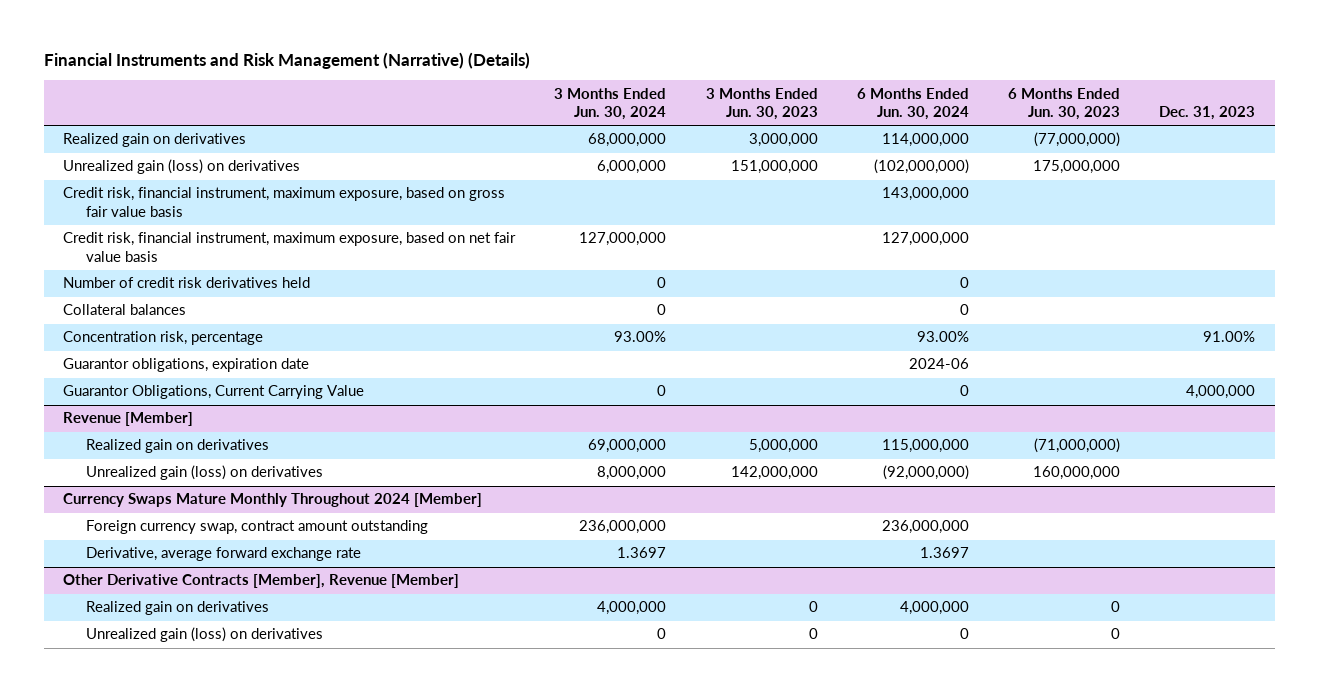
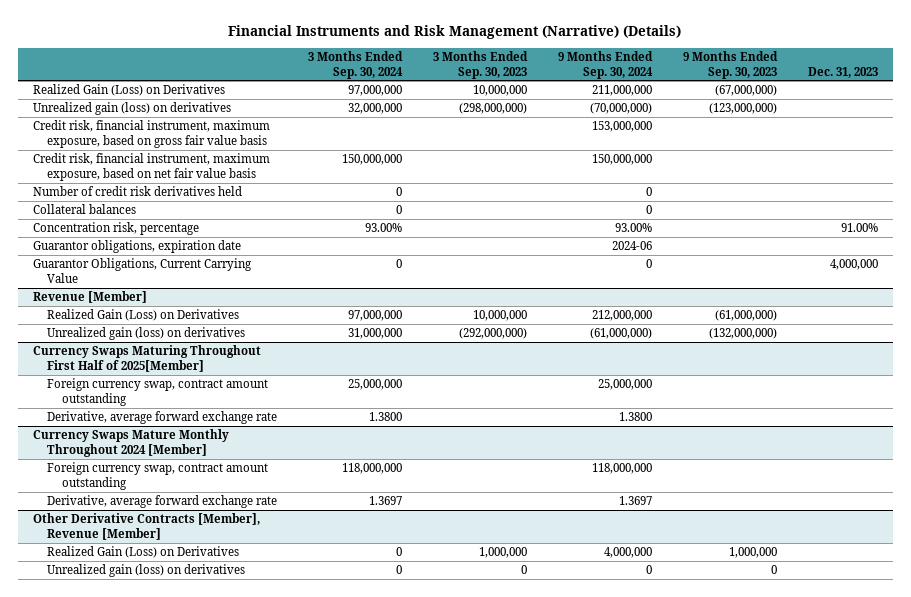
[554,87,667,121] 3 Months Ended Jun. 30, 2024 -> none
[705,87,818,121] 3 Months Ended Jun. 30, 2023 -> none
[856,87,969,121] 6 Months Ended Jun. 30, 2024 -> none
[1007,87,1120,121] 6 Months Ended Jun. 30, 2023 -> none
none -> [308,50,404,79] 3 Months Ended Sep. 30, 2024
none -> [433,50,529,79] 3 Months Ended Sep. 30, 2023
none -> [557,50,653,79] 9 Months Ended Sep. 30, 2024
none -> [682,50,778,79] 9 Months Ended Sep. 30, 2023
[63,133,247,148] Realized gain on derivatives -> [33,84,226,97] Realized Gain (Loss) on Derivatives
[85,439,269,454] Realized gain on derivatives -> [47,309,240,322] Realized Gain (Loss) on Derivatives
none -> [33,345,262,372] Currency Swaps Maturing Throughout First Half of 2025[Member]
none -> [47,378,269,406] Foreign currency swap, contract amount outstanding
none -> [47,411,278,425] Derivative, average forward exchange rate
[85,601,269,616] Realized gain on derivatives -> [47,546,240,559] Realized Gain (Loss) on Derivatives

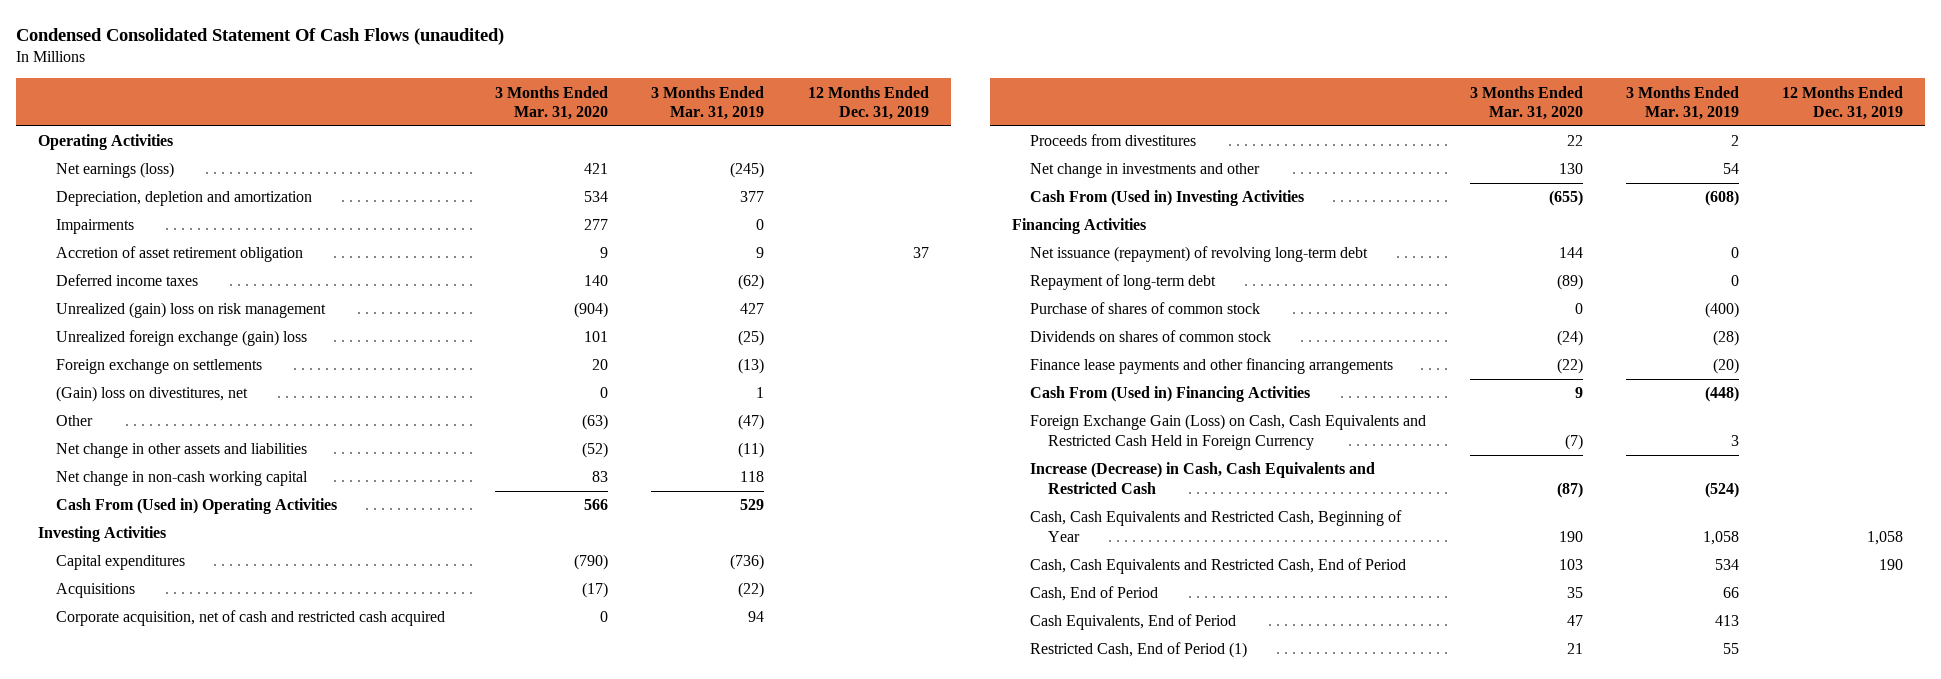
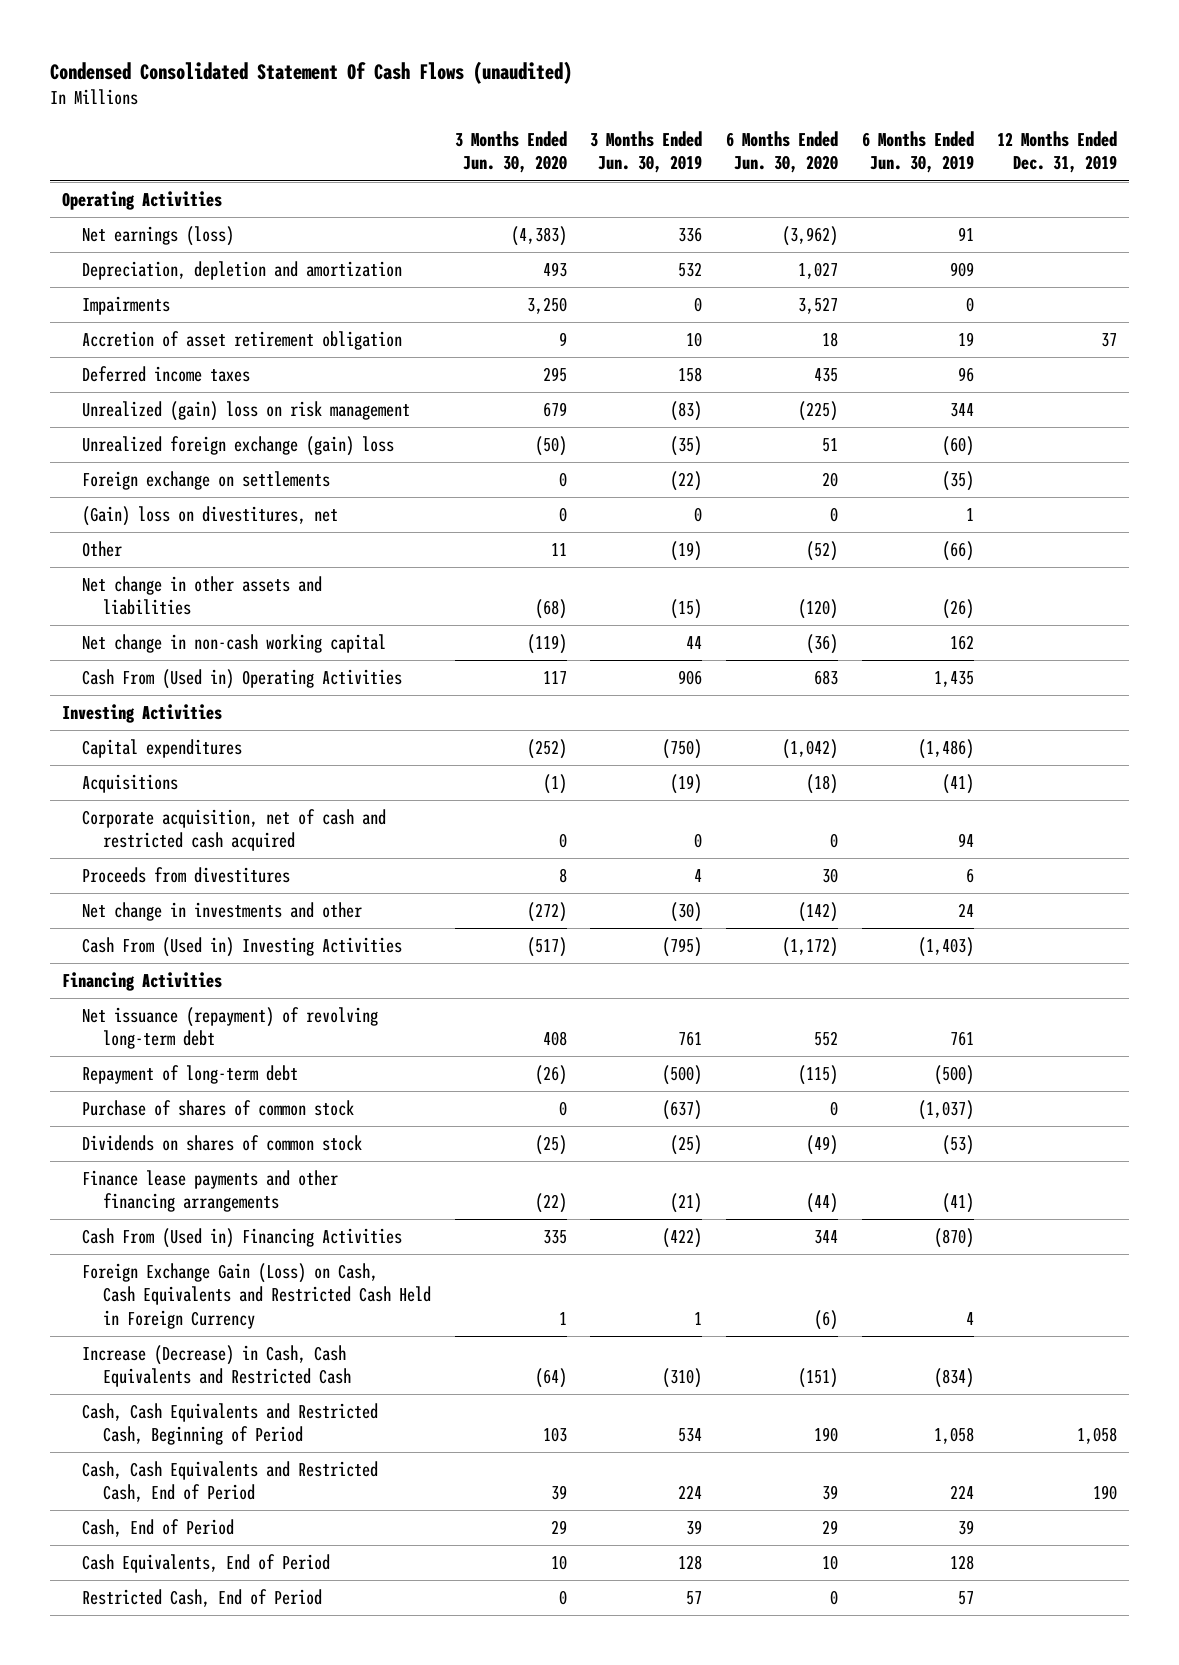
[495,85,609,120] 3 Months Ended Mar. 31, 2020 -> none
[651,85,765,120] 3 Months Ended Mar. 31, 2019 -> none
none -> [454,131,567,174] 3 Months Ended Jun. 30, 2020
none -> [590,131,703,174] 3 Months Ended Jun. 30, 2019
none -> [726,131,839,174] 6 Months Ended Jun. 30, 2020
none -> [861,131,974,174] 6 Months Ended Jun. 30, 2019
[1030,510,1403,542] Cash, Cash Equivalents and Restricted Cash, Beginning of Year -> [82,1403,379,1446] Cash, Cash Equivalents and Restricted Cash, Beginning of Period
[1030,642,1248,659] Restricted Cash, End of Period (1) -> [82,1589,323,1608] Restricted Cash, End of Period

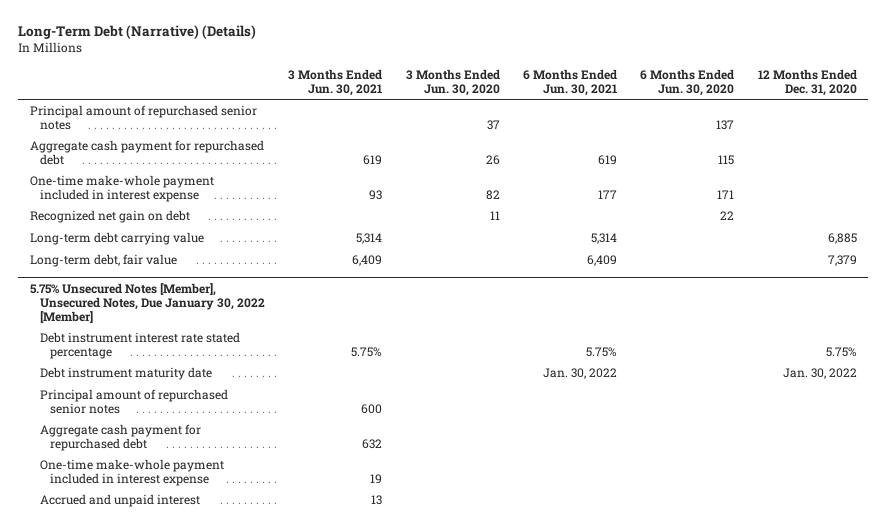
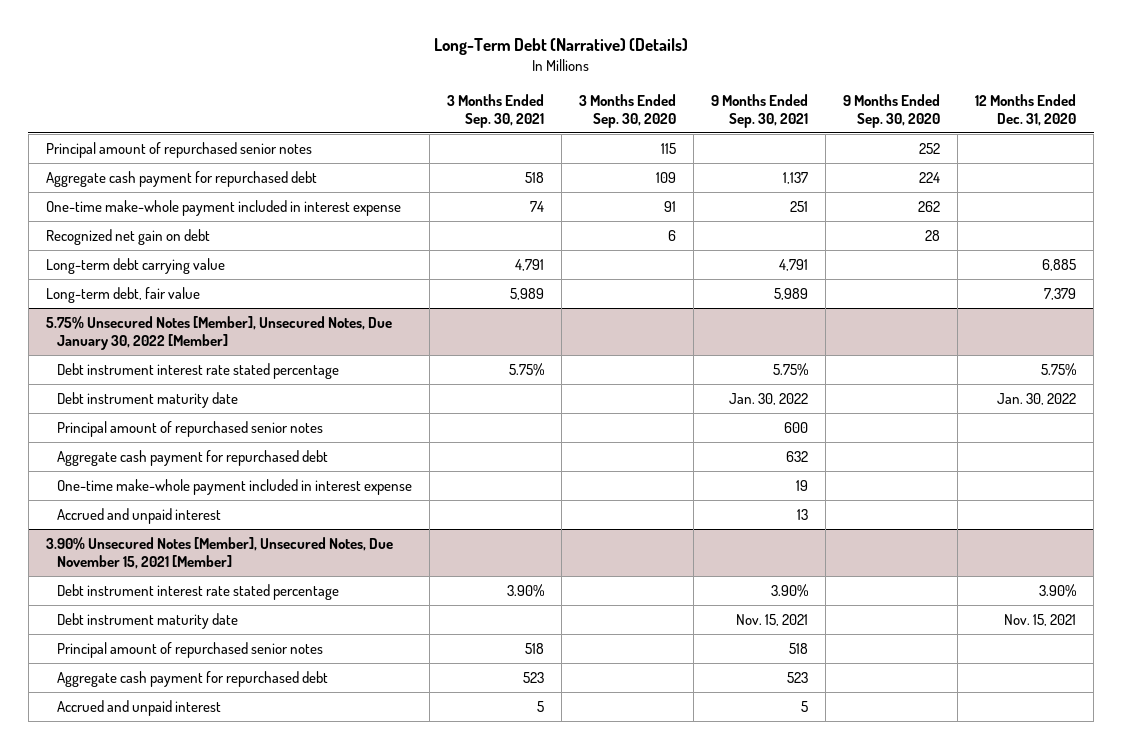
[288,68,383,96] 3 Months Ended Jun. 30, 2021 -> none
[405,68,500,96] 3 Months Ended Jun. 30, 2020 -> none
[522,68,617,96] 6 Months Ended Jun. 30, 2021 -> none
[640,68,735,96] 6 Months Ended Jun. 30, 2020 -> none
none -> [447,94,545,128] 3 Months Ended Sep. 30, 2021
none -> [579,94,677,128] 3 Months Ended Sep. 30, 2020
none -> [711,94,809,128] 9 Months Ended Sep. 30, 2021
none -> [843,94,941,128] 9 Months Ended Sep. 30, 2020
none -> [45,536,393,569] 3.90% Unsecured Notes [Member], Unsecured Notes, Due November 15, 2021 [Member]
none -> [57,583,340,600] Debt instrument interest rate stated percentage
none -> [57,612,239,629] Debt instrument maturity date
none -> [57,641,324,658] Principal amount of repurchased senior notes
none -> [57,670,329,687] Aggregate cash payment for repurchased debt
none -> [57,699,222,716] Accrued and unpaid interest

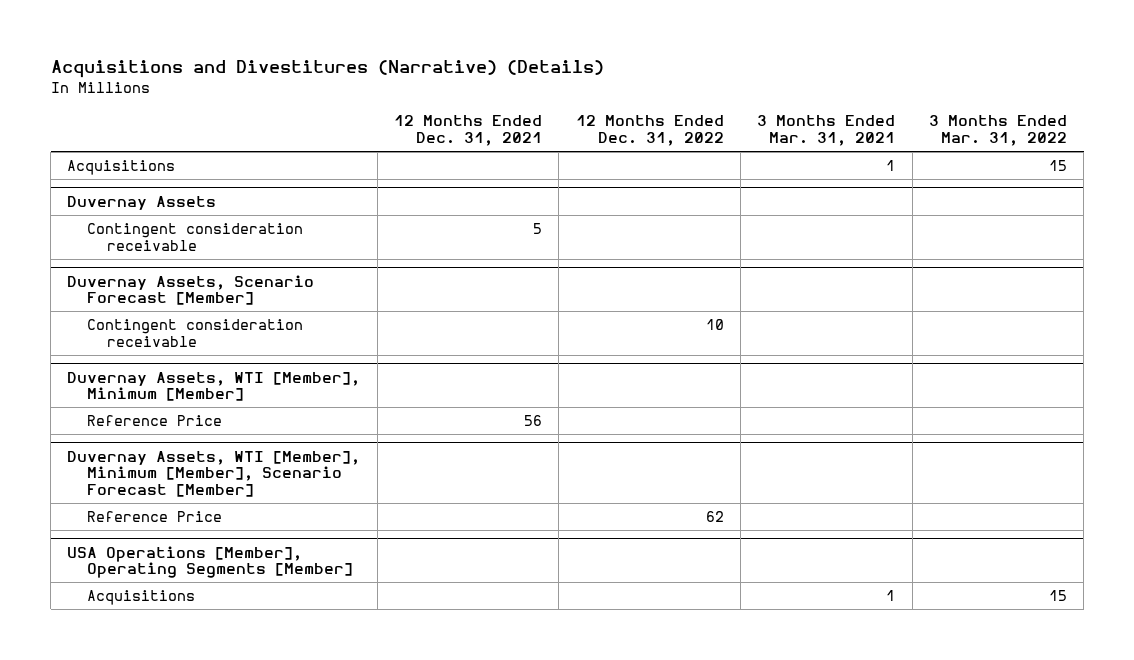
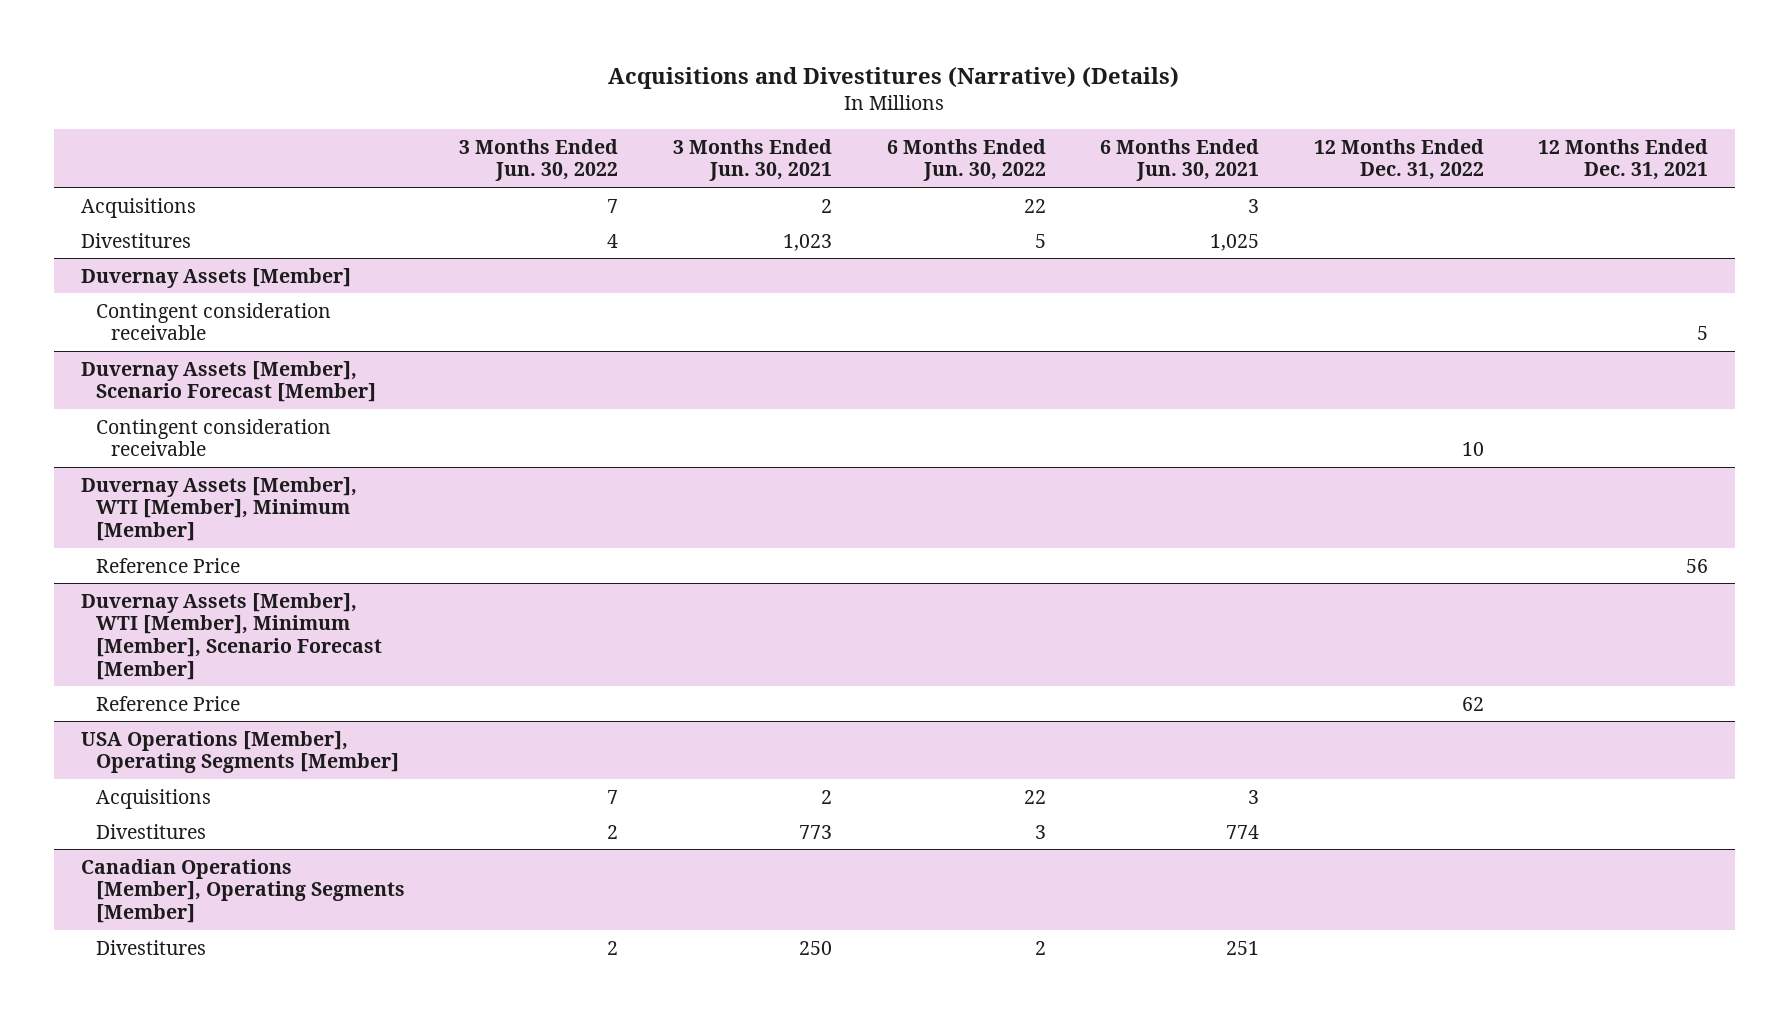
[757,115,896,147] 3 Months Ended Mar. 31, 2021 -> none
[929,115,1068,147] 3 Months Ended Mar. 31, 2022 -> none
none -> [459,138,619,182] 3 Months Ended Jun. 30, 2022
none -> [672,138,832,182] 3 Months Ended Jun. 30, 2021
none -> [886,138,1046,182] 6 Months Ended Jun. 30, 2022
none -> [1100,138,1260,182] 6 Months Ended Jun. 30, 2021
none -> [80,232,191,248] Divestitures
[67,195,217,210] Duvernay Assets -> [80,267,351,288] Duvernay Assets [Member]
[67,274,315,306] Duvernay Assets, Scenario Forecast [Member] -> [80,360,376,403] Duvernay Assets [Member], Scenario Forecast [Member]
[67,371,361,402] Duvernay Assets, WTI [Member], Minimum [Member] -> [80,476,357,542] Duvernay Assets [Member], WTI [Member], Minimum [Member]
[67,450,361,498] Duvernay Assets, WTI [Member], Minimum [Member], Scenario Forecast [Member] -> [80,592,382,680] Duvernay Assets [Member], WTI [Member], Minimum [Member], Scenario Forecast [Member]
none -> [95,823,206,839] Divestitures
none -> [80,858,405,924] Canadian Operations [Member], Operating Segments [Member]
none -> [95,939,206,955] Divestitures

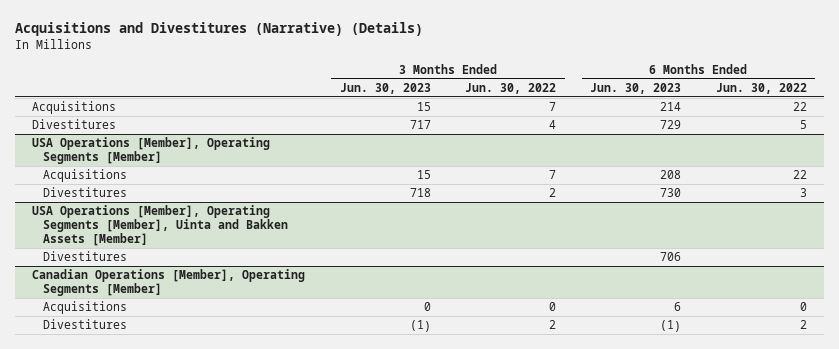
[672,138,832,182] 3 Months Ended Jun. 30, 2021 -> none
[1100,138,1260,182] 6 Months Ended Jun. 30, 2021 -> none
[1313,138,1484,181] 12 Months Ended Dec. 31, 2022 -> none
[1538,138,1709,181] 12 Months Ended Dec. 31, 2021 -> none
none -> [339,82,431,94] Jun. 30, 2023
none -> [590,82,682,94] Jun. 30, 2023
[80,267,351,288] Duvernay Assets [Member] -> none
[95,302,331,341] Contingent consideration receivable -> none
[80,360,376,403] Duvernay Assets [Member], Scenario Forecast [Member] -> none
[95,418,331,457] Contingent consideration receivable -> none
[80,476,357,542] Duvernay Assets [Member], WTI [Member], Minimum [Member] -> none
[95,557,240,573] Reference Price -> none
[80,592,382,680] Duvernay Assets [Member], WTI [Member], Minimum [Member], Scenario Forecast [Member] -> none
[95,695,240,711] Reference Price -> none
none -> [32,205,289,247] USA Operations [Member], Operating Segments [Member], Uinta and Bakken Assets [Member]
none -> [43,251,128,262] Divestitures
none -> [43,301,128,315] Acquisitions

